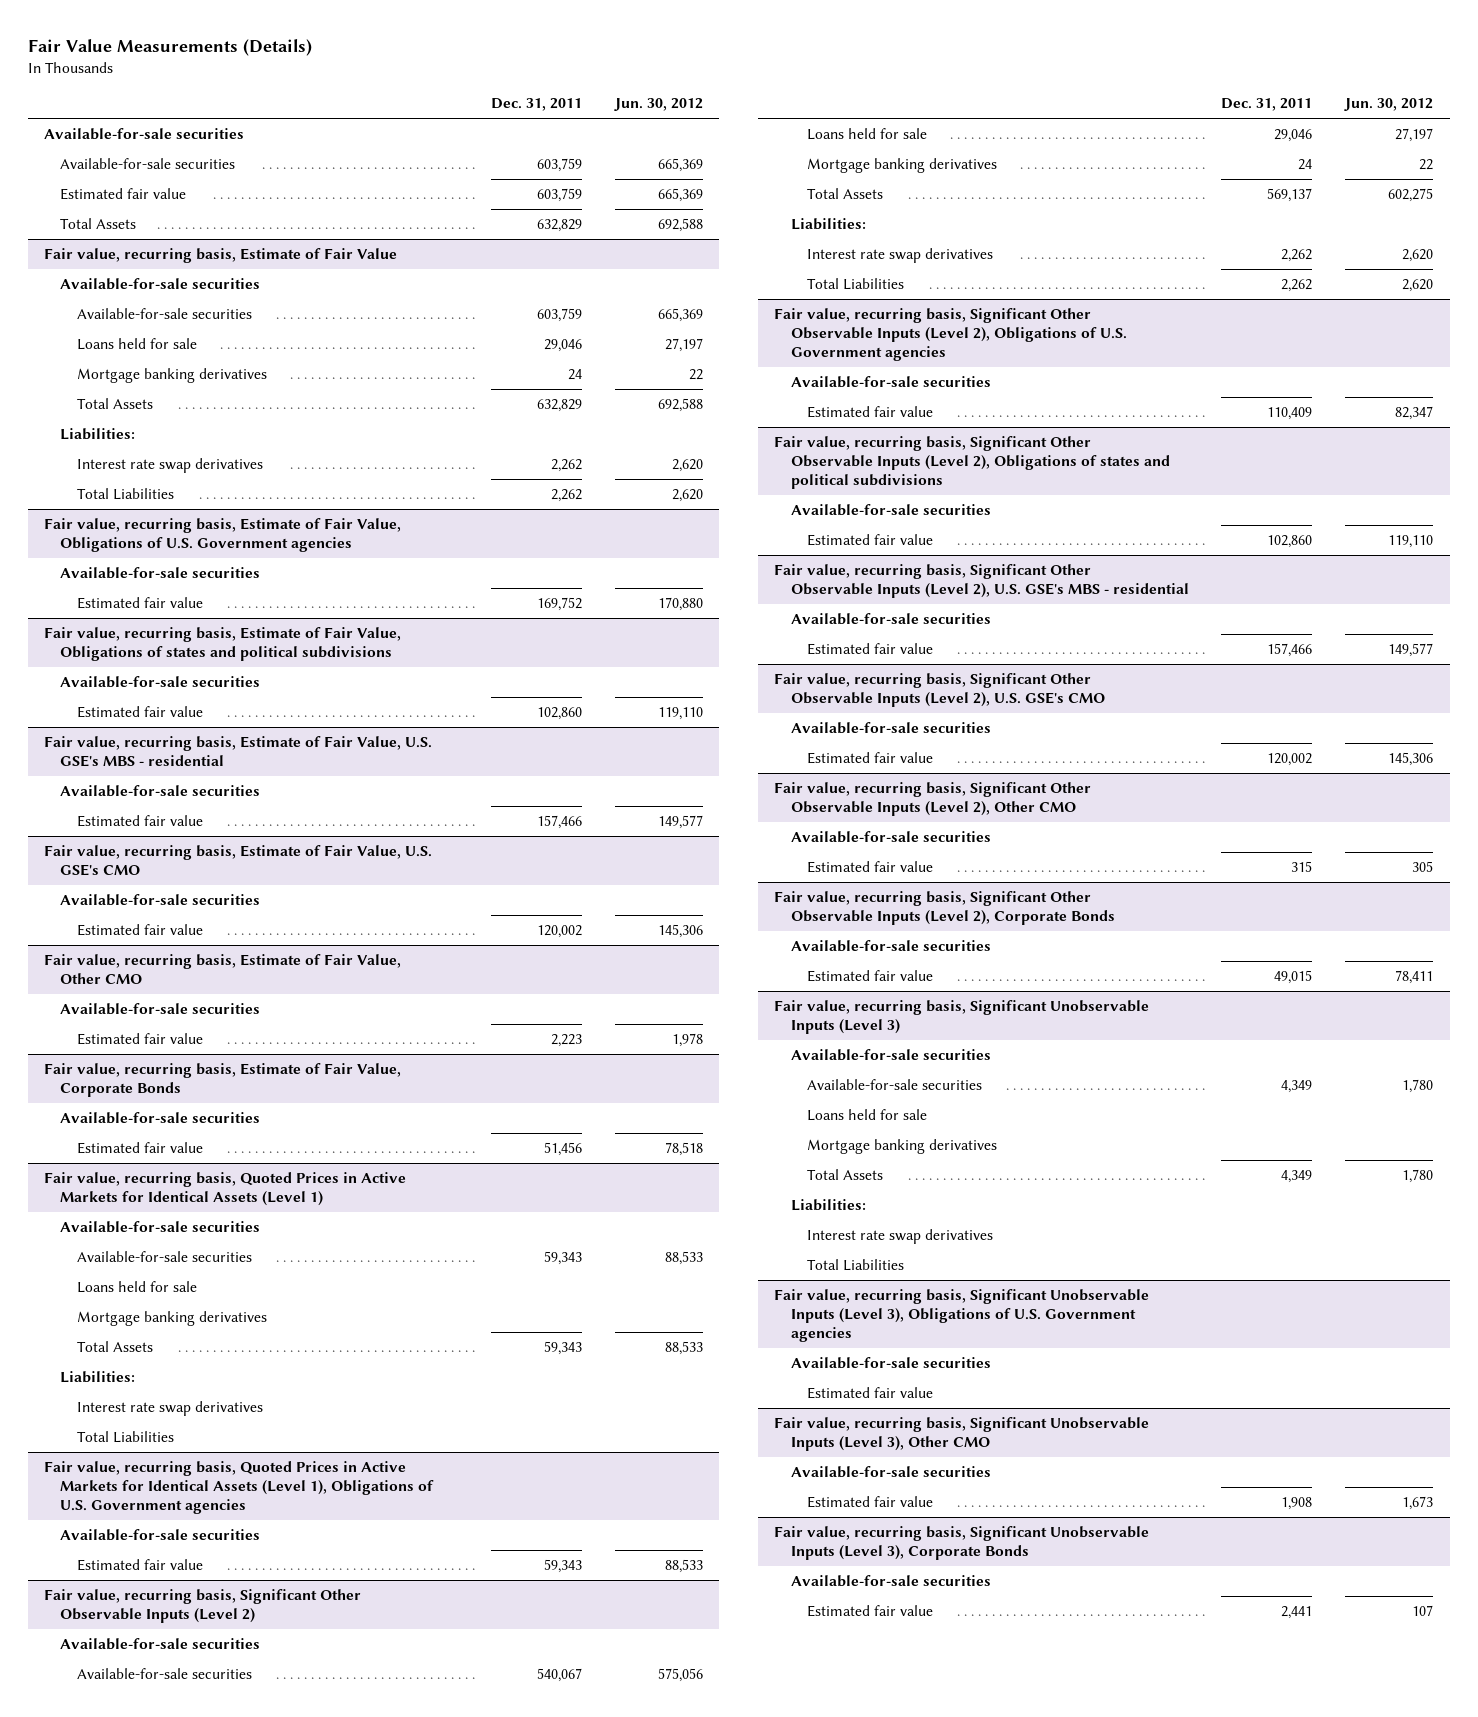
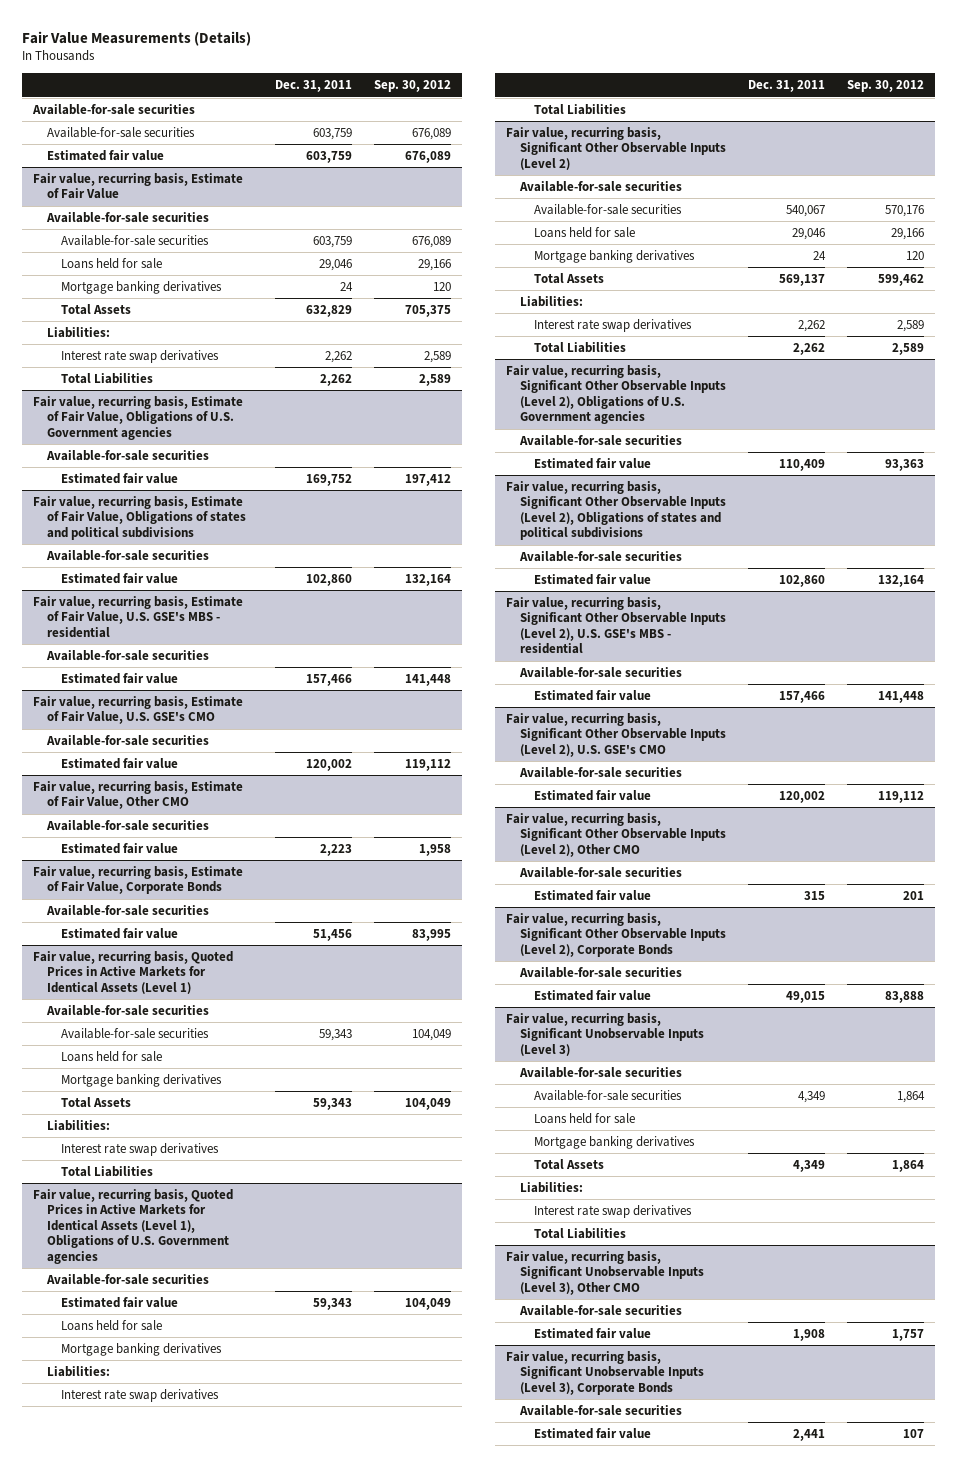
[614,98,704,112] Jun. 30, 2012 -> none
none -> [374,80,452,93] Sep. 30, 2012
[60,218,137,230] Total Assets -> none
none -> [61,1320,163,1332] Loans held for sale
none -> [61,1343,223,1357] Mortgage banking derivatives
none -> [47,1366,111,1378] Liabilities:
none -> [61,1389,220,1403] Interest rate swap derivatives
none -> [533,104,626,116] Total Liabilities
[774,1289,1150,1343] Fair value, recurring basis, Significant Unobservable Inputs (Level 3), Obligations of U.S. Government agencies -> none
[790,1357,991,1370] Available-for-sale securities -> none
[806,1387,933,1400] Estimated fair value -> none

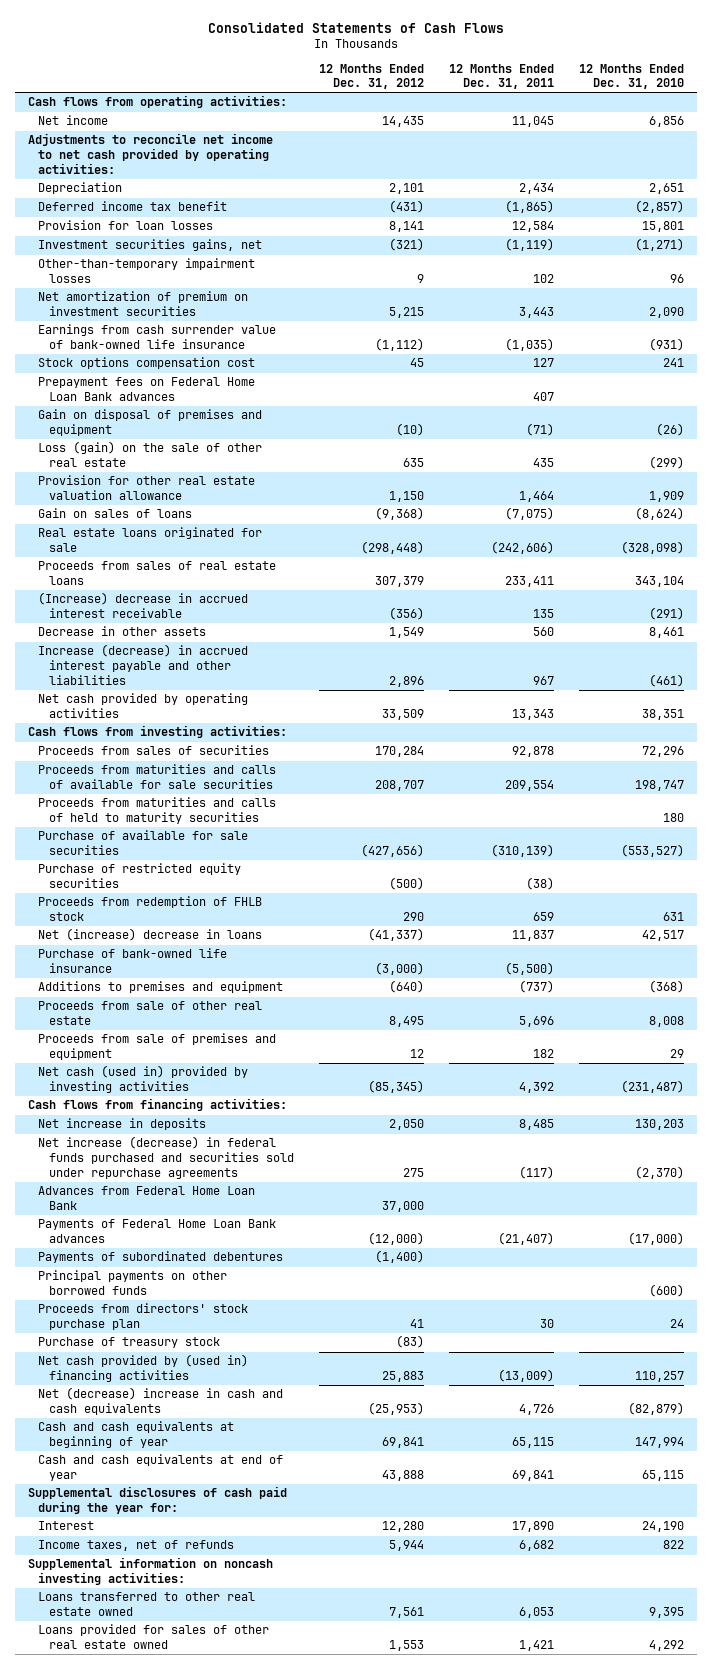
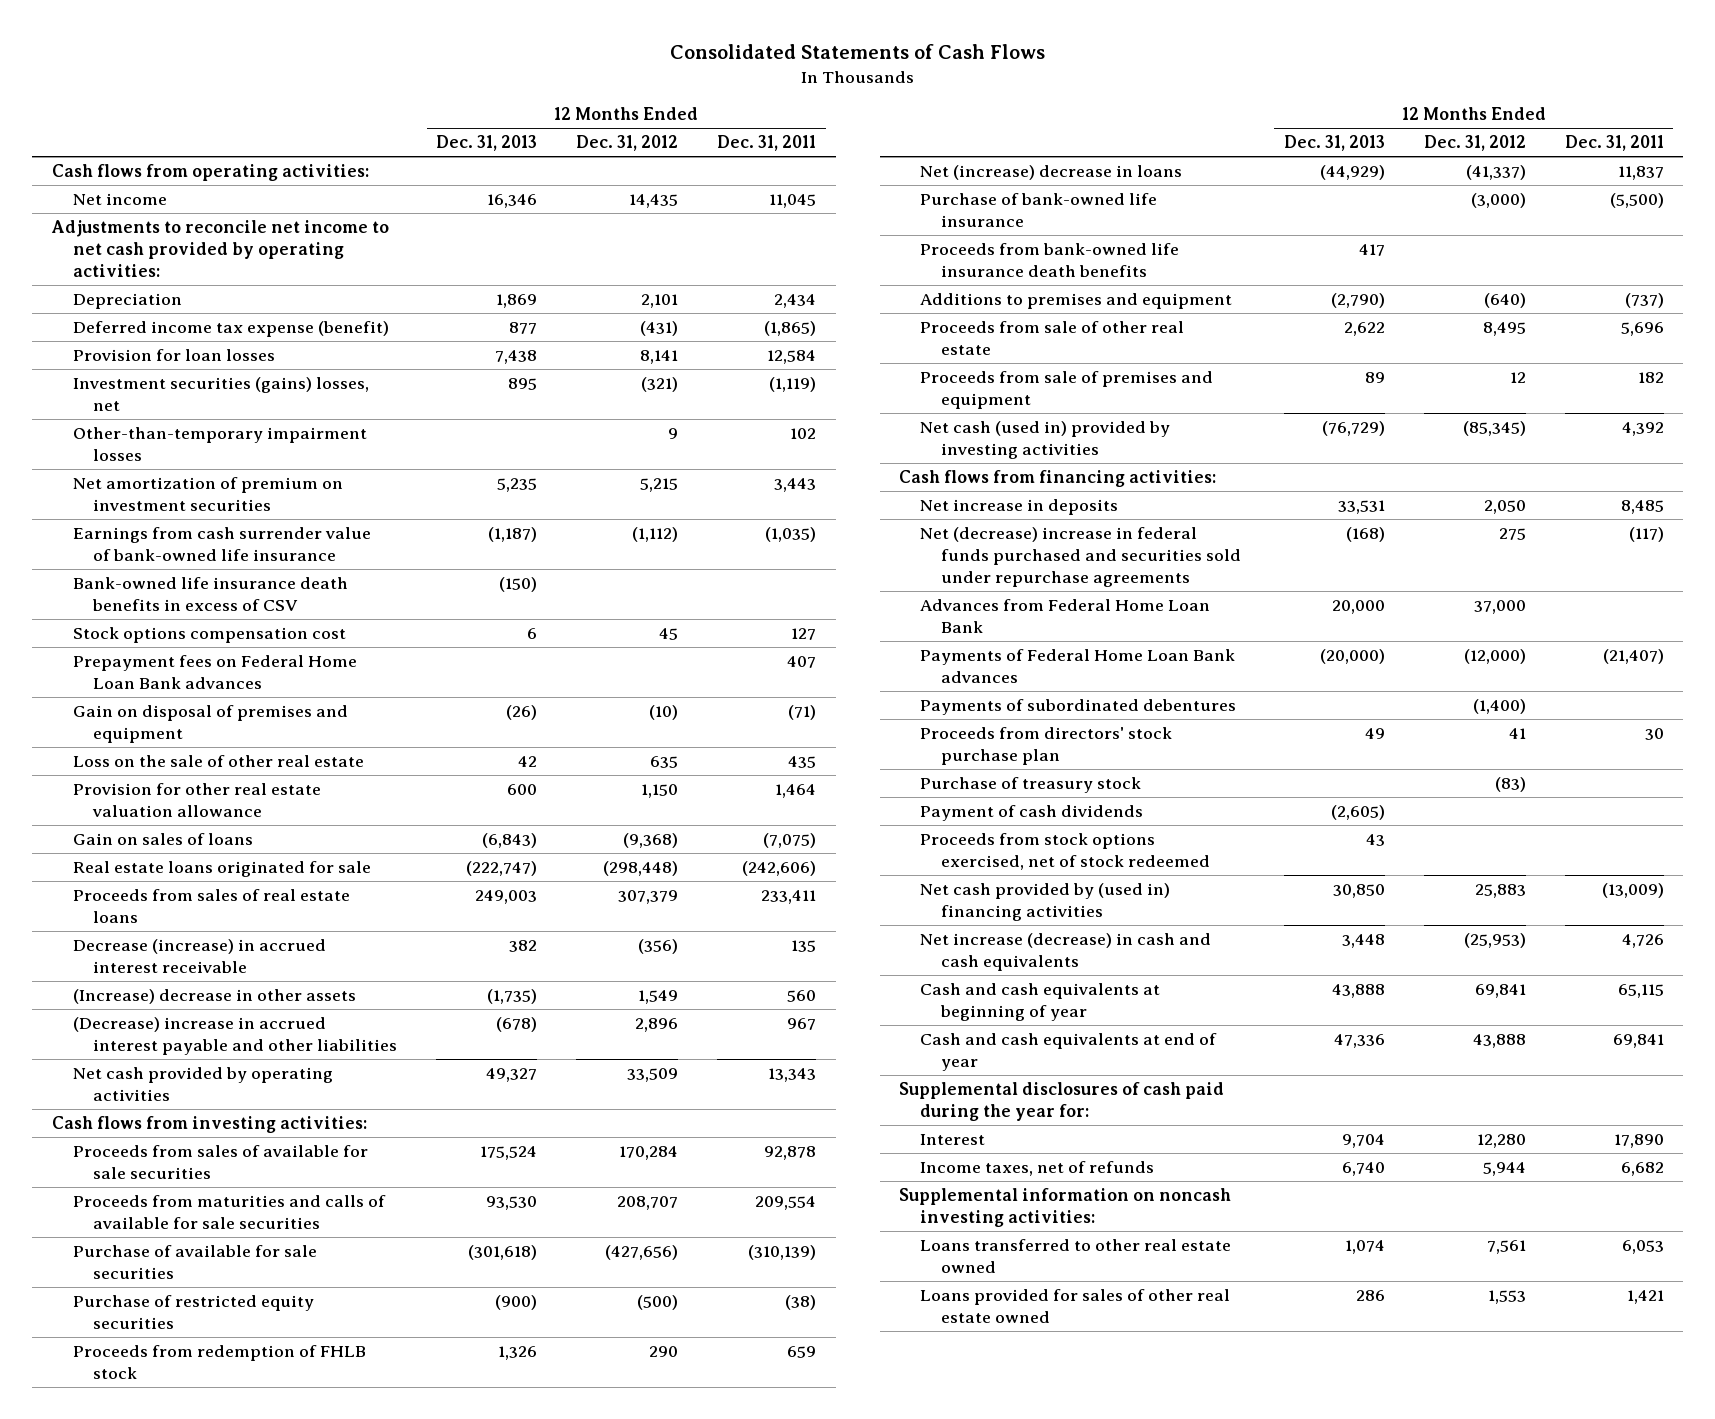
[579,63,685,90] 12 Months Ended Dec. 31, 2010 -> none
none -> [436,135,538,152] Dec. 31, 2013
[38,201,228,212] Deferred income tax benefit -> [72,320,389,337] Deferred income tax expense (benefit)
[38,239,263,252] Investment securities gains, net -> [72,376,369,412] Investment securities (gains) losses, net
none -> [72,576,348,612] Bank-owned life insurance death benefits in excess of CSV
[38,441,263,468] Loss (gain) on the sale of other real estate -> [72,754,364,767] Loss on the sale of other real estate
[38,592,249,619] (Increase) decrease in accrued interest receivable -> [72,938,326,974] Decrease (increase) in accrued interest receivable
[38,626,207,637] Decrease in other assets -> [72,988,356,1004] (Increase) decrease in other assets
[38,644,249,685] Increase (decrease) in accrued interest payable and other liabilities -> [72,1016,398,1056] (Decrease) increase in accrued interest payable and other liabilities
[38,745,270,756] Proceeds from sales of securities -> [72,1144,368,1180] Proceeds from sales of available for sale securities
[38,797,277,825] Proceeds from maturities and calls of held to maturity securities -> none
none -> [919,242,1179,278] Proceeds from bank-owned life insurance death benefits
[38,1136,295,1179] Net increase (decrease) in federal funds purchased and securities sold under repurchase agreements -> [919,526,1241,588] Net (decrease) increase in federal funds purchased and securities sold under repurchase agreements
[38,1270,228,1296] Principal payments on other borrowed funds -> none
none -> [919,804,1143,821] Payment of cash dividends
none -> [919,832,1210,871] Proceeds from stock options exercised, net of stock redeemed
[38,1387,284,1416] Net (decrease) increase in cash and cash equivalents -> [919,932,1211,972] Net increase (decrease) in cash and cash equivalents

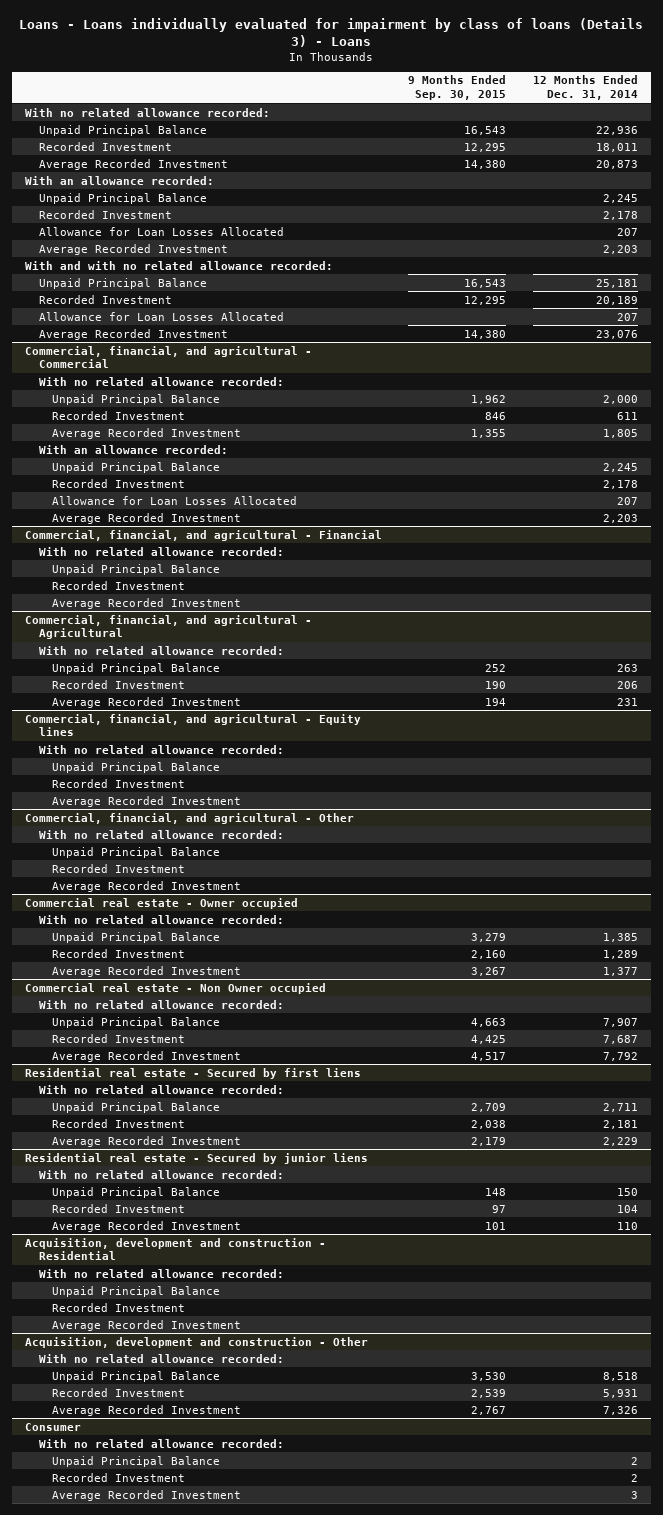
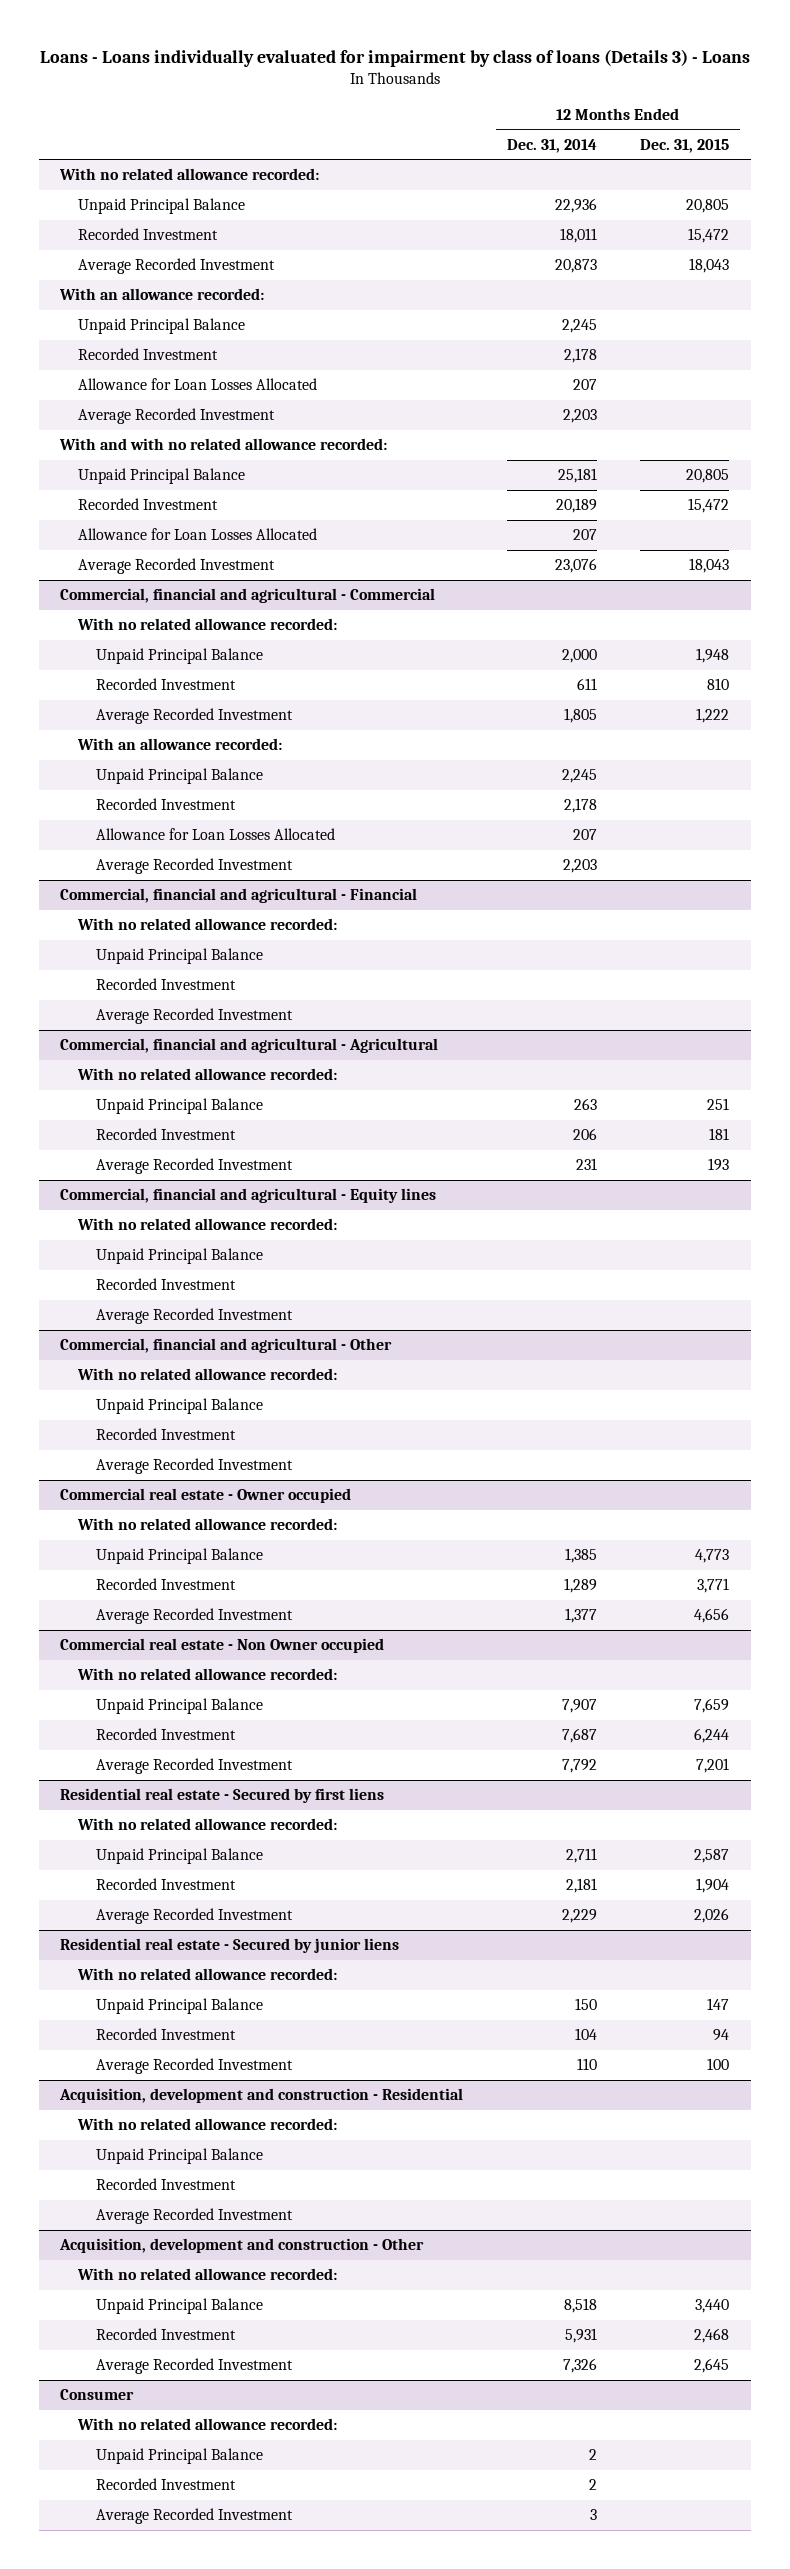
[408,75,507,101] 9 Months Ended Sep. 30, 2015 -> none
none -> [640,138,730,153] Dec. 31, 2015
[24,345,312,369] Commercial, financial, and agricultural - Commercial -> [60,588,436,604] Commercial, financial and agricultural - Commercial
[24,529,382,541] Commercial, financial, and agricultural - Financial -> [60,888,418,904] Commercial, financial and agricultural - Financial
[24,614,312,640] Commercial, financial, and agricultural - Agricultural -> [60,1038,439,1054] Commercial, financial and agricultural - Agricultural
[24,713,361,737] Commercial, financial, and agricultural - Equity lines -> [60,1188,437,1204] Commercial, financial and agricultural - Equity lines
[24,812,354,824] Commercial, financial, and agricultural - Other -> [60,1338,393,1354] Commercial, financial and agricultural - Other

